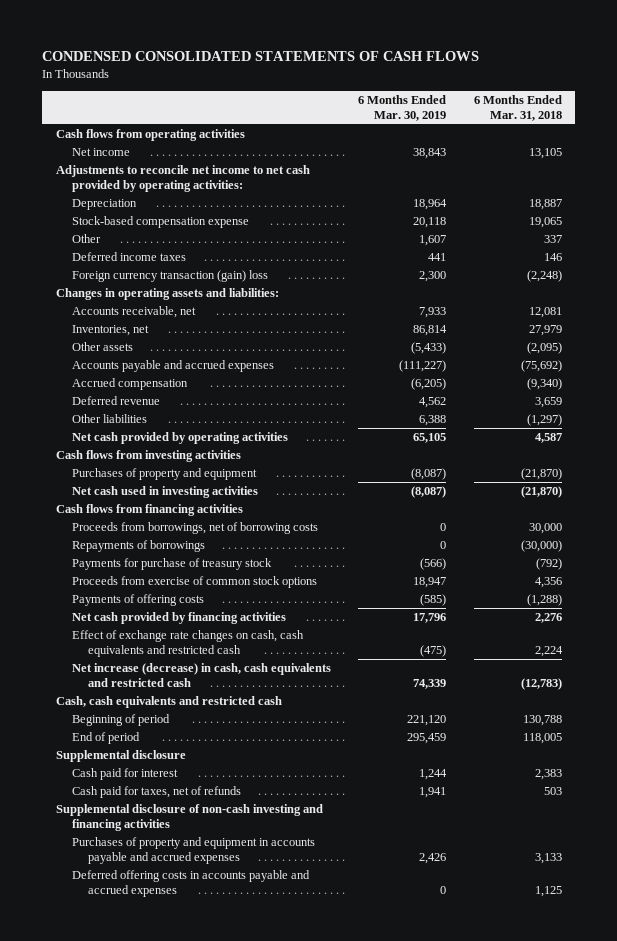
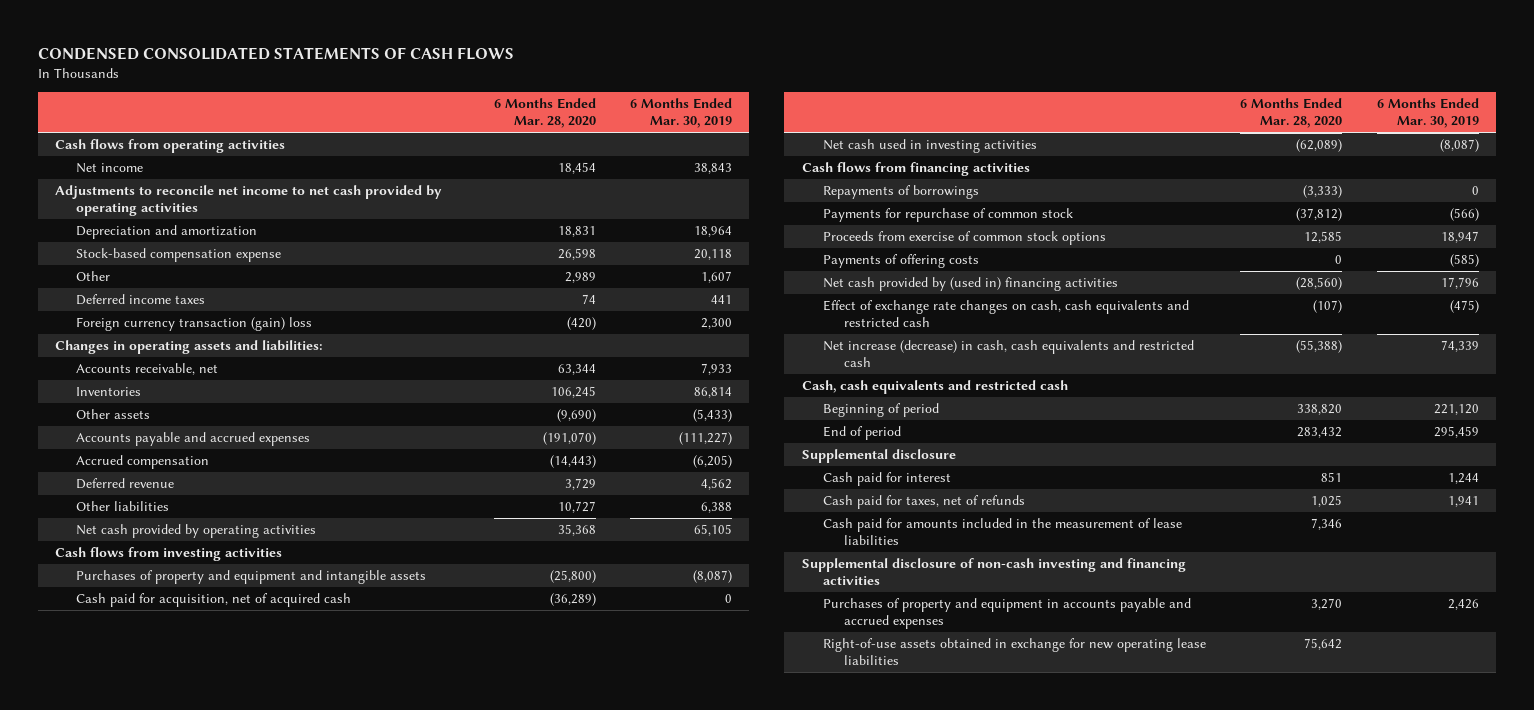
[473,95,562,121] 6 Months Ended Mar. 31, 2018 -> none
none -> [493,98,596,129] 6 Months Ended Mar. 28, 2020
[55,165,310,192] Adjustments to reconcile net income to net cash provided by operating activities: -> [55,185,443,217] Adjustments to reconcile net income to net cash provided by operating activities
[72,199,138,211] Depreciation -> [76,225,258,240] Depreciation and amortization
[72,325,150,337] Inventories, net -> [76,387,142,397] Inventories
[72,468,258,481] Purchases of property and equipment -> [76,570,427,585] Purchases of property and equipment and intangible assets
none -> [76,593,352,608] Cash paid for acquisition, net of acquired cash
[72,522,319,535] Proceeds from borrowings, net of borrowing costs -> none
[72,558,273,571] Payments for purchase of treasury stock -> [822,208,1073,223] Payments for repurchase of common stock
[72,612,287,625] Net cash provided by financing activities -> [822,277,1118,292] Net cash provided by (used in) financing activities
none -> [822,518,1182,546] Cash paid for amounts included in the measurement of lease liabilities
[72,870,311,897] Deferred offering costs in accounts payable and accrued expenses -> none
none -> [822,638,1206,666] Right-of-use assets obtained in exchange for new operating lease liabilities

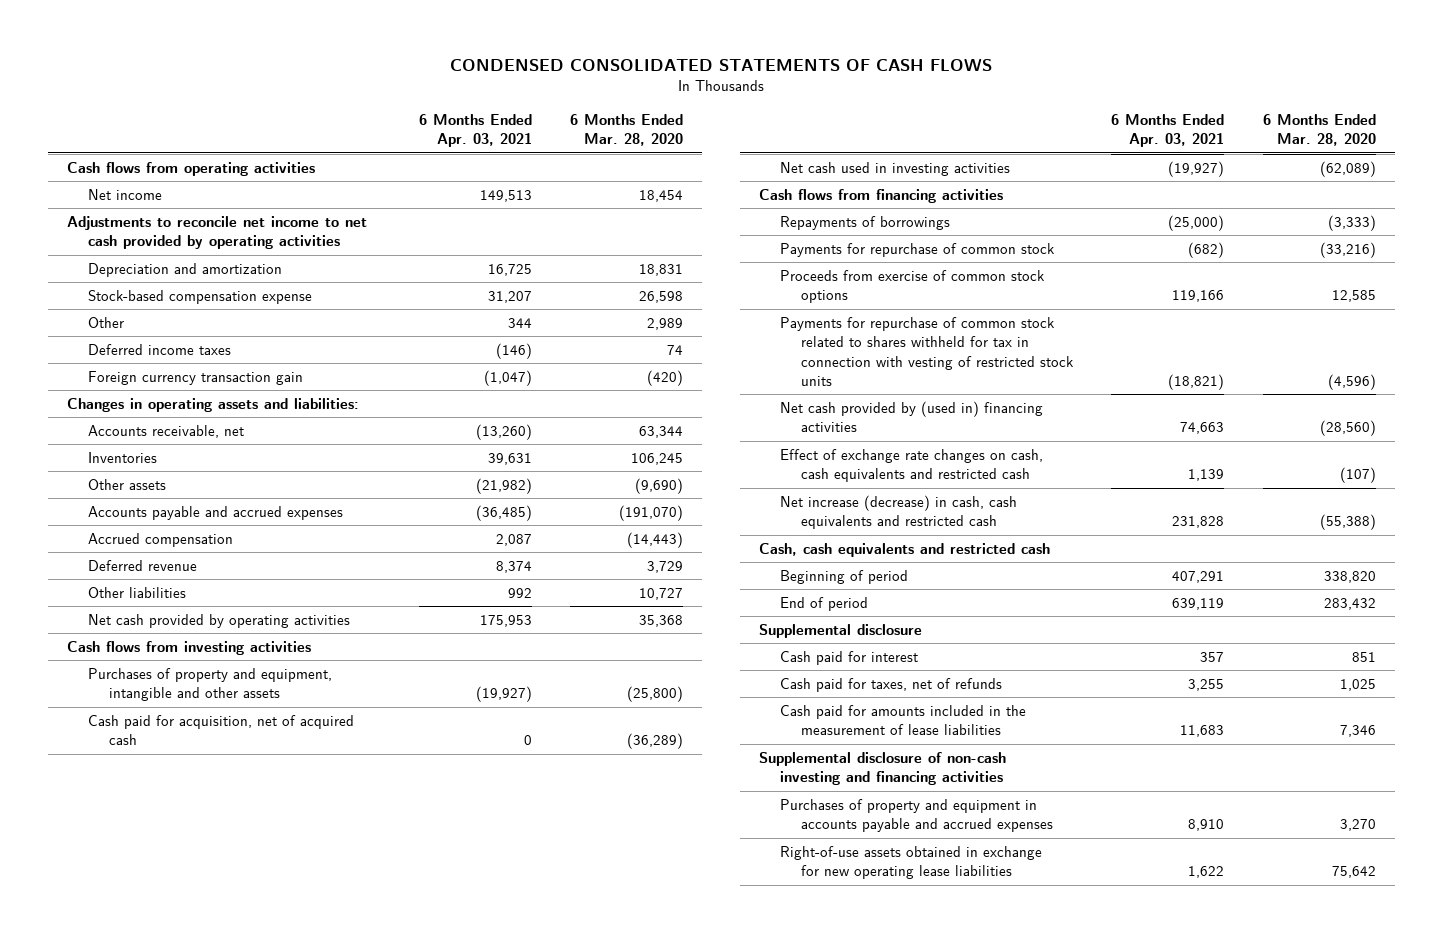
[630,98,733,129] 6 Months Ended Mar. 30, 2019 -> none
none -> [419,113,533,148] 6 Months Ended Apr. 03, 2021
[76,317,313,332] Foreign currency transaction (gain) loss -> [87,370,303,385] Foreign currency transaction gain
[76,570,427,585] Purchases of property and equipment and intangible assets -> [87,667,332,702] Purchases of property and equipment, intangible and other assets
[1296,208,1343,222] (37,812) -> [1319,241,1376,258] (33,216)
[822,254,979,269] Payments of offering costs -> none
none -> [780,316,1075,386] Payments for repurchase of common stock related to shares withheld for tax in connection with vesting of restricted stock units

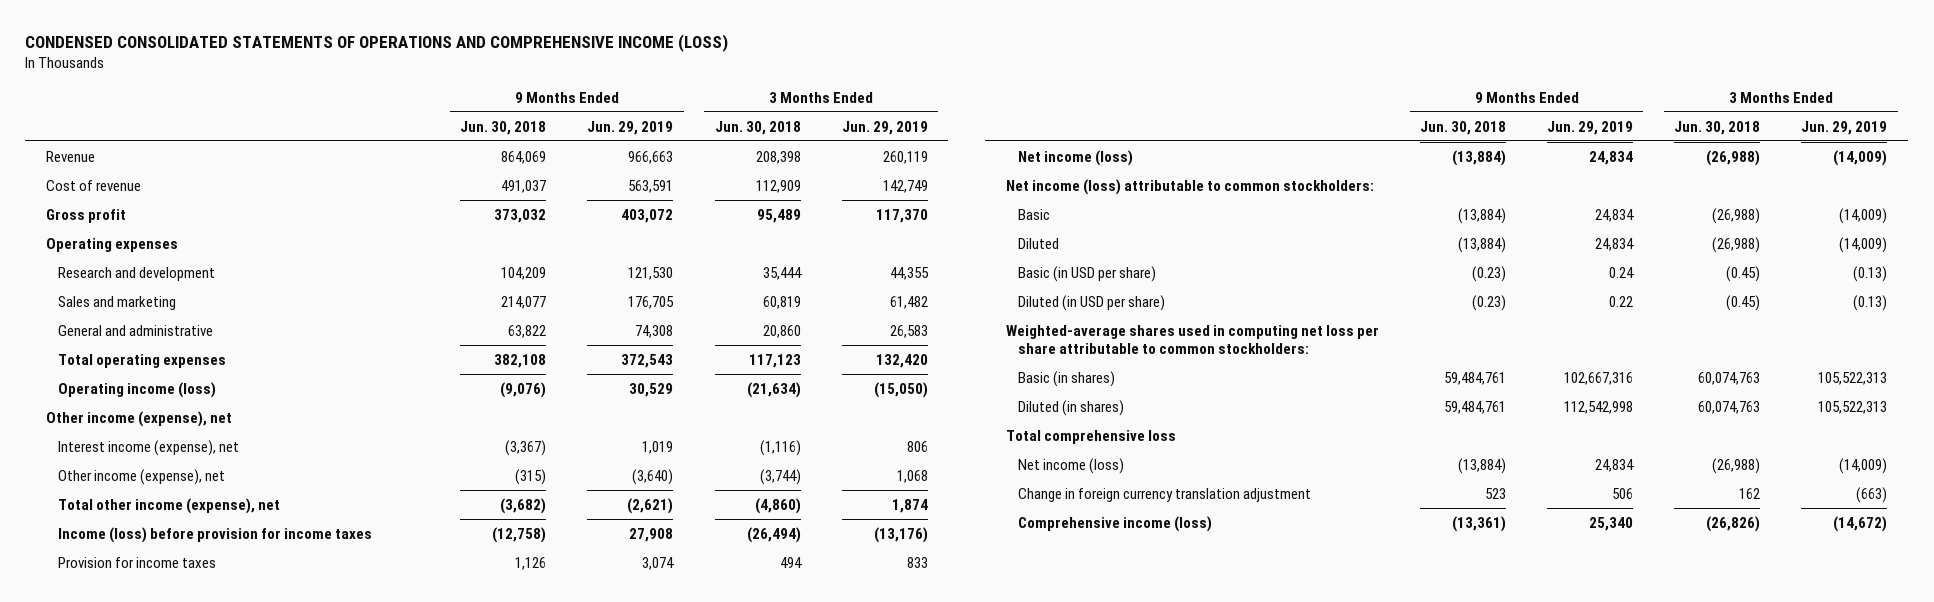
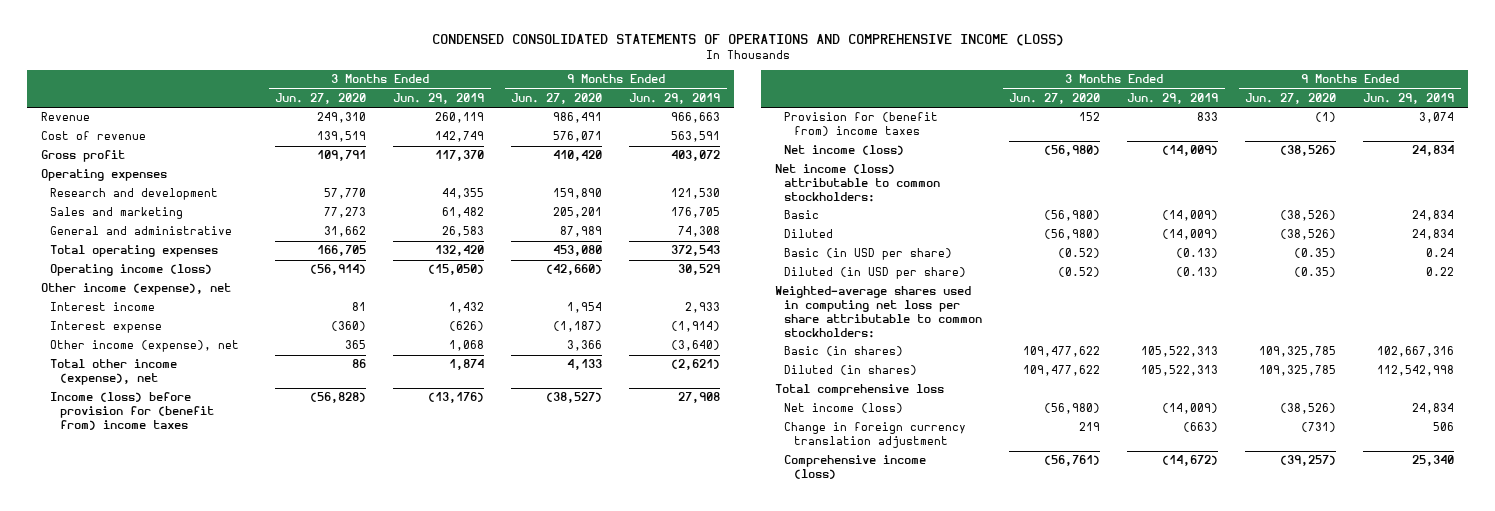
[460,120,547,135] Jun. 30, 2018 -> none
[714,120,801,135] Jun. 30, 2018 -> none
none -> [275,92,367,104] Jun. 27, 2020
none -> [511,92,603,104] Jun. 27, 2020
[58,439,240,456] Interest income (expense), net -> [50,302,156,312] Interest income
[642,440,674,454] 1,019 -> [685,302,721,314] 2,933
[906,440,928,452] 806 -> [449,302,485,314] 1,432
none -> [50,321,163,334] Interest expense
[58,526,373,543] Income (loss) before provision for income taxes -> [50,392,214,431] Income (loss) before provision for (benefit from) income taxes
[58,556,217,568] Provision for income taxes -> [784,112,939,137] Provision for (benefit from) income taxes

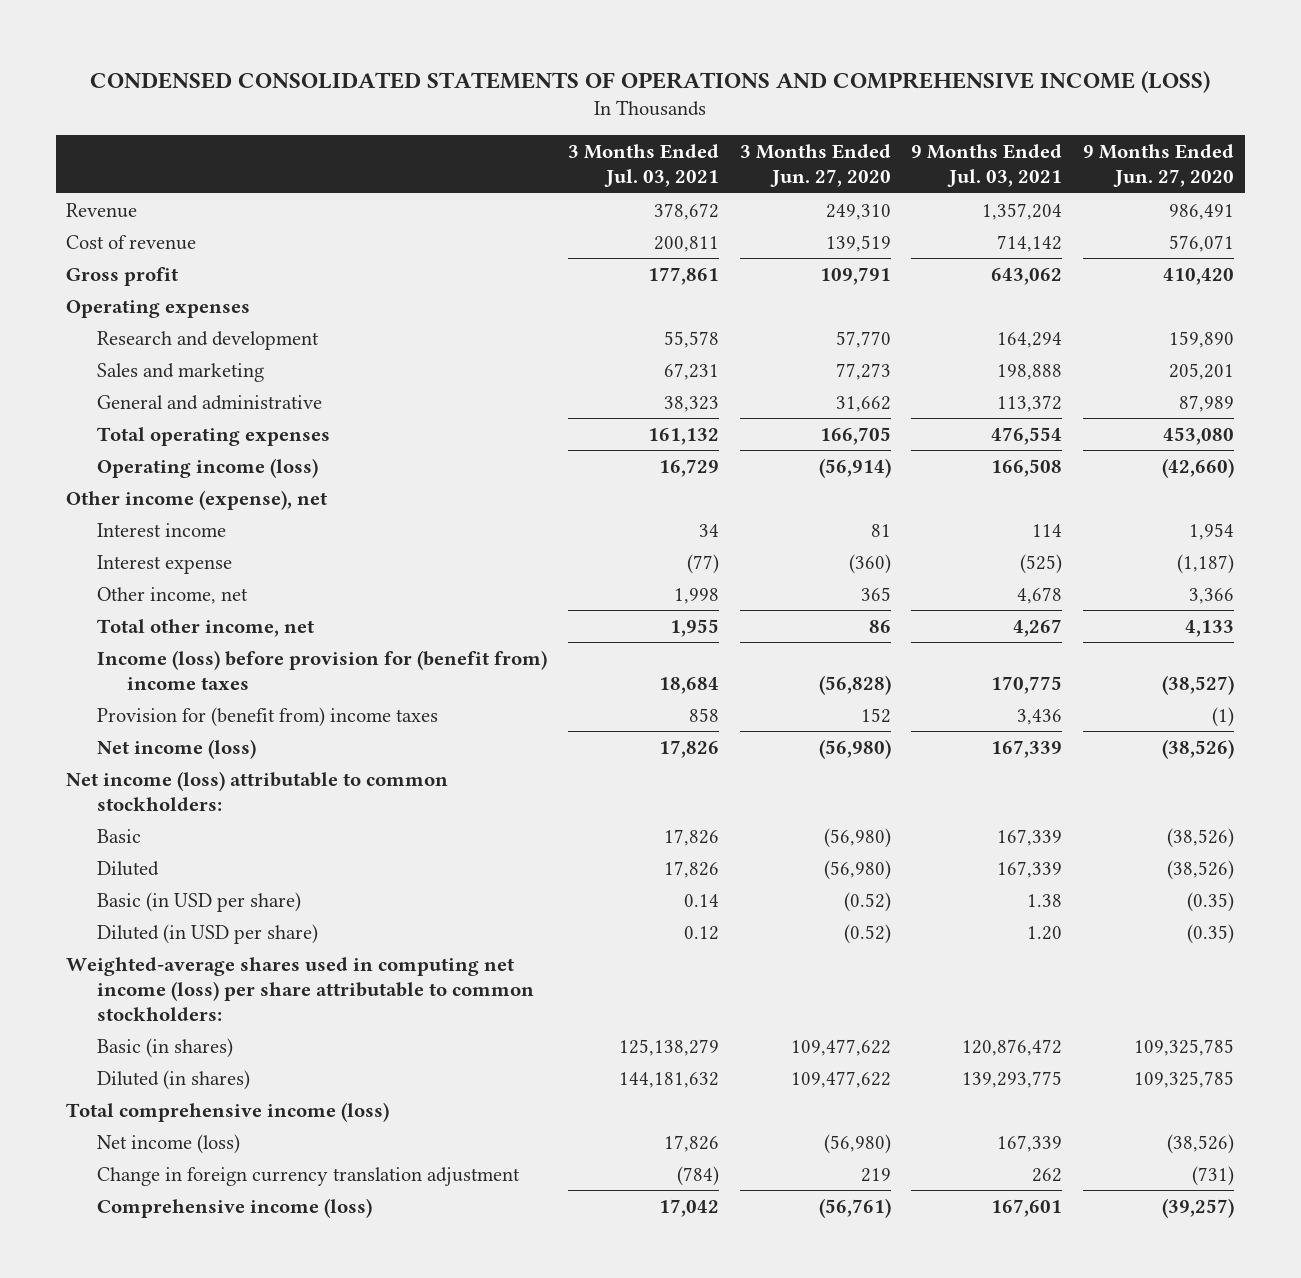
[393,92,485,104] Jun. 29, 2019 -> none
[629,92,721,104] Jun. 29, 2019 -> none
none -> [567,144,719,188] 3 Months Ended Jul. 03, 2021
none -> [911,144,1063,188] 9 Months Ended Jul. 03, 2021
[50,340,240,353] Other income (expense), net -> [96,586,248,604] Other income, net
[50,359,178,386] Total other income (expense), net -> [96,618,314,637] Total other income, net
[774,286,983,339] Weighted-average shares used in computing net loss per share attributable to common stockholders: -> [66,956,534,1021] Weighted-average shares used in computing net income (loss) per share attributable to common stockholders:
[774,384,944,397] Total comprehensive loss -> [66,1101,390,1122] Total comprehensive income (loss)

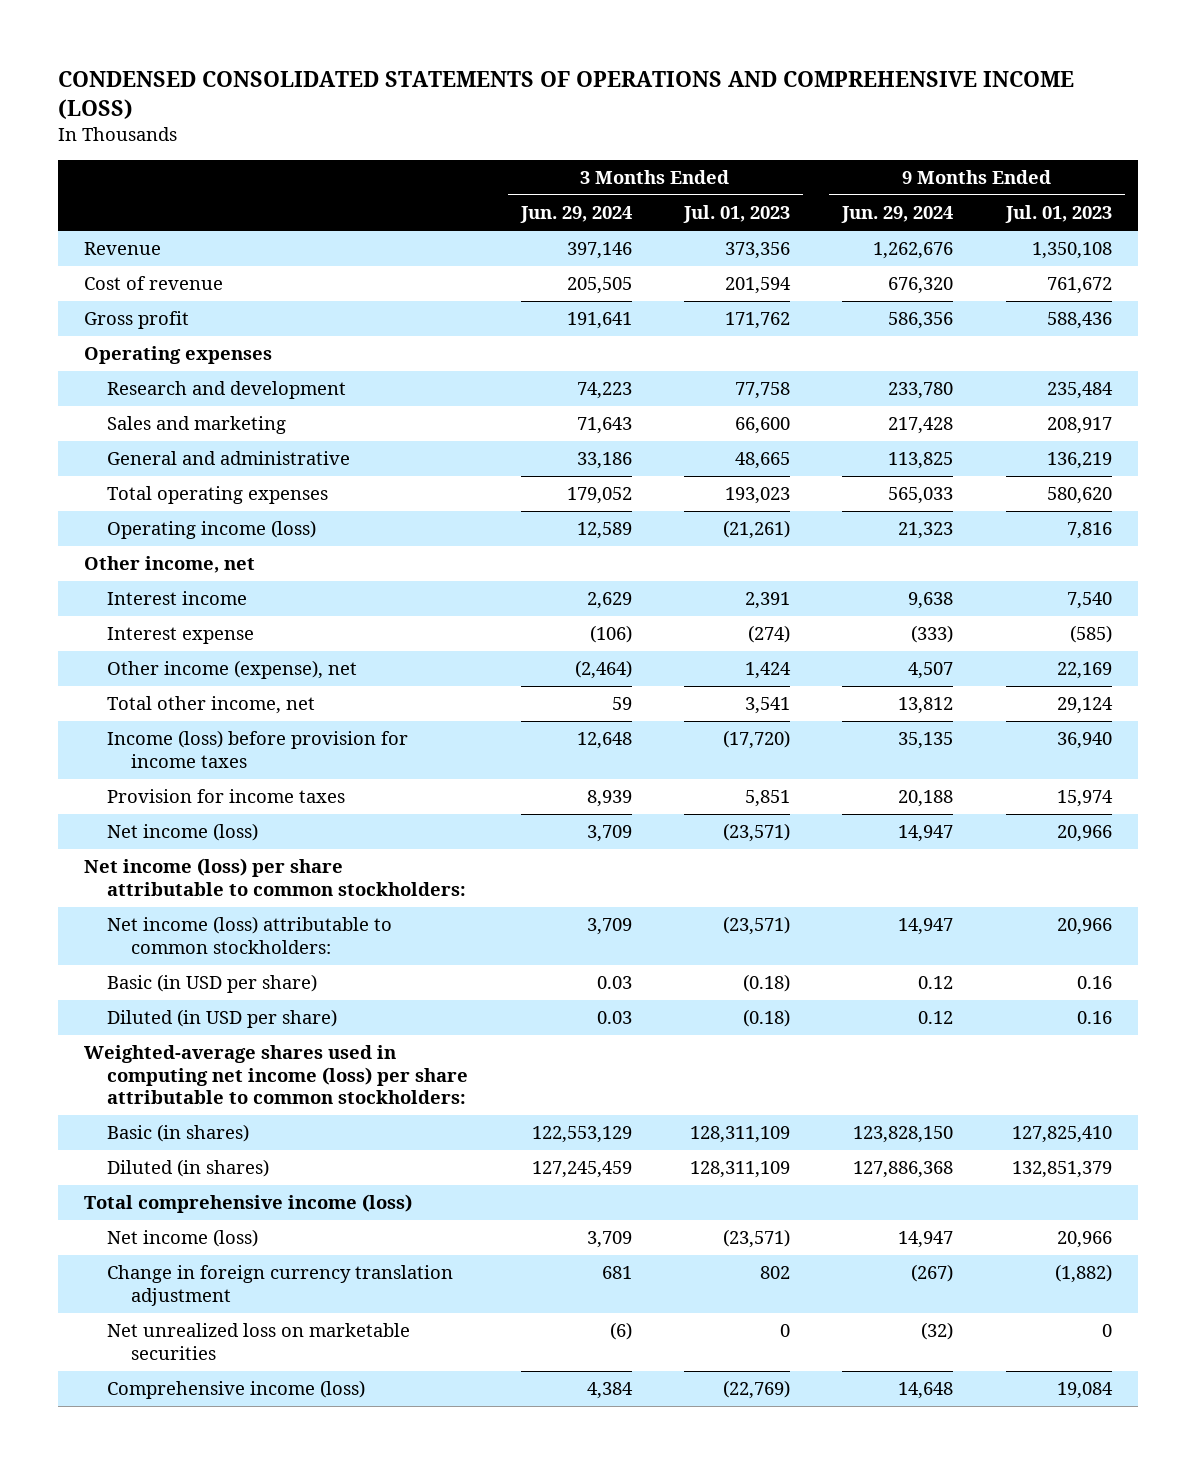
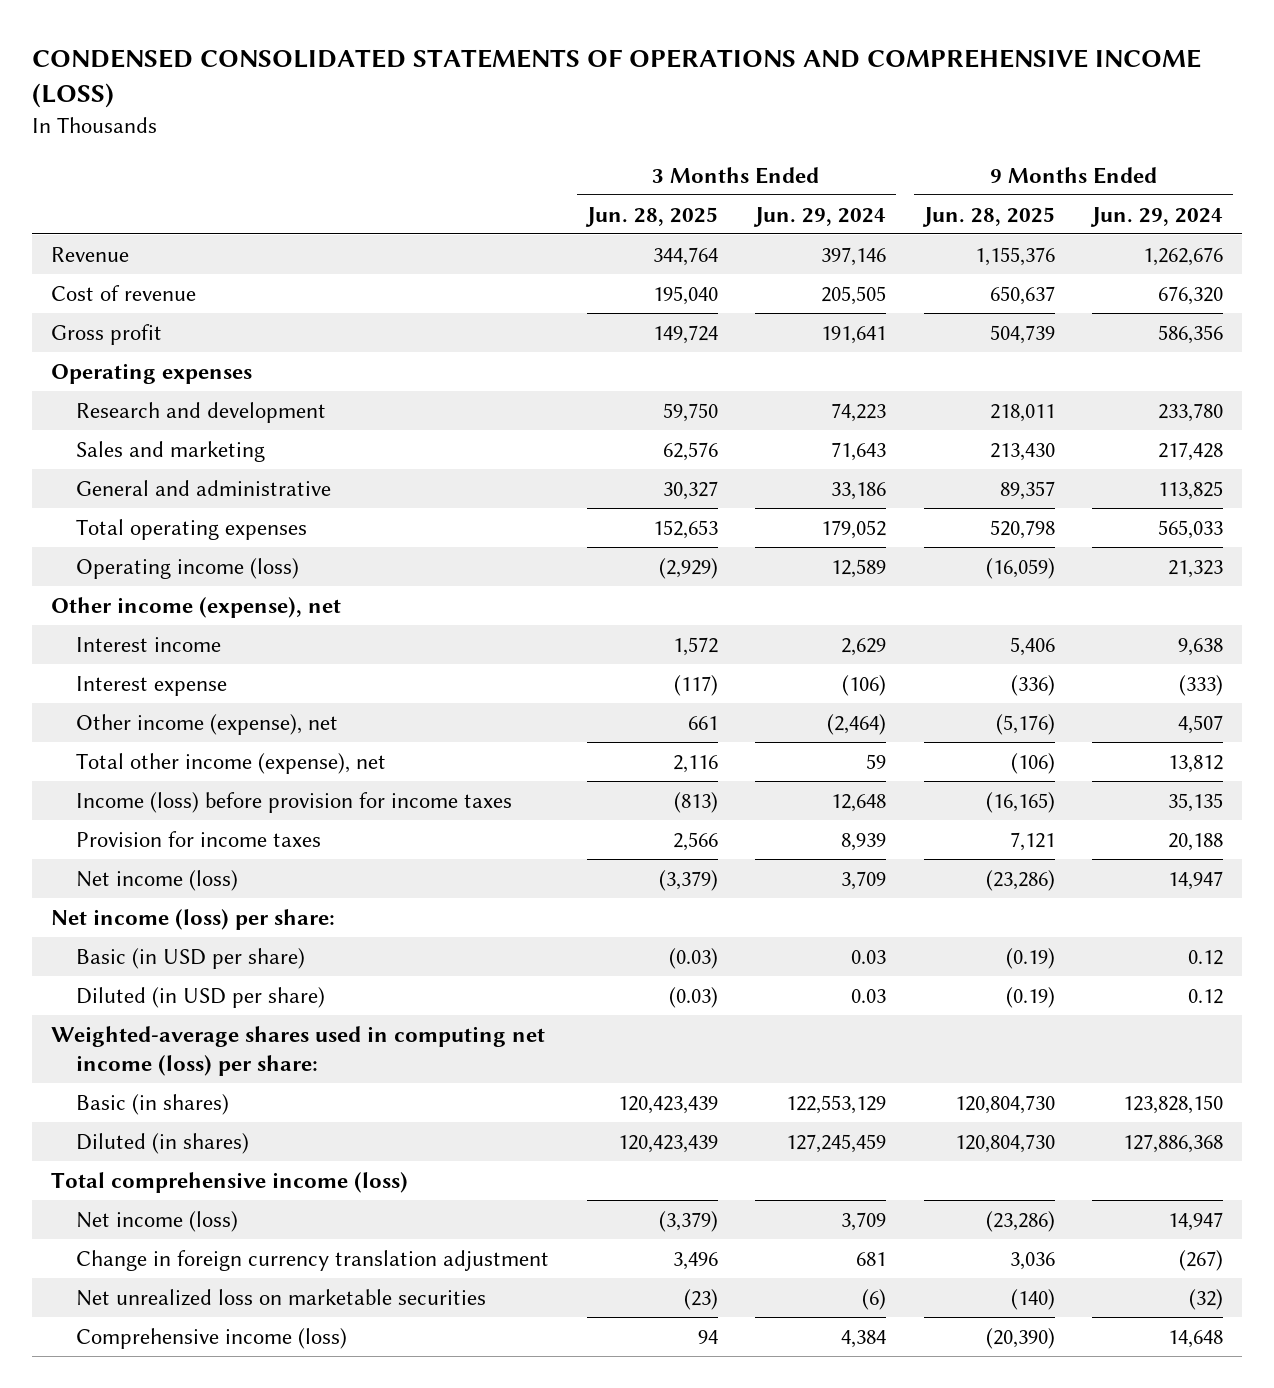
[683,205,791,224] Jul. 01, 2023 -> none
[1004,205,1112,224] Jul. 01, 2023 -> none
none -> [584,206,718,227] Jun. 28, 2025
none -> [921,206,1055,227] Jun. 28, 2025
[83,556,255,574] Other income, net -> [50,596,341,618] Other income (expense), net
[107,696,316,715] Total other income, net -> [76,752,387,774] Total other income (expense), net
[107,916,393,954] Net income (loss) attributable to common stockholders: -> none
[83,858,467,896] Net income (loss) per share attributable to common stockholders: -> [50,908,335,930] Net income (loss) per share:
[83,1045,469,1105] Weighted-average shares used in computing net income (loss) per share attributable to common stockholders: -> [50,1025,545,1077] Weighted-average shares used in computing net income (loss) per share:

